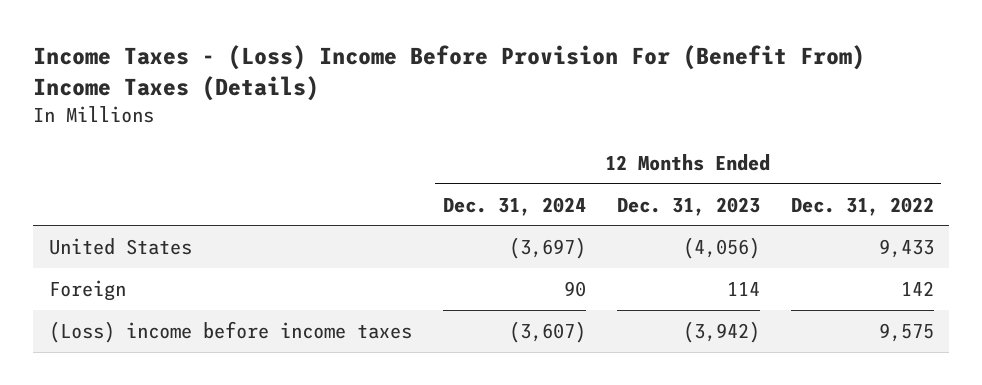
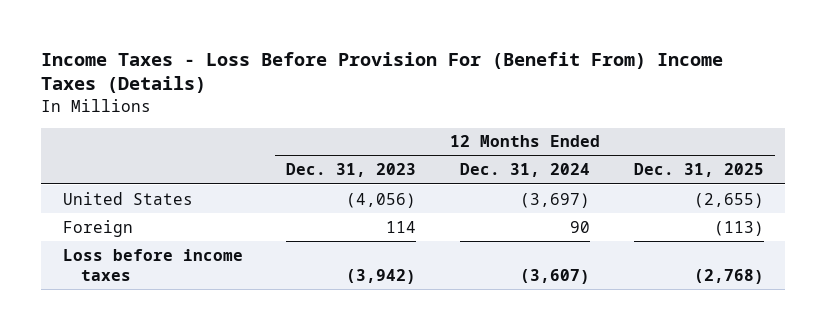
[33,45,866,102] Income Taxes - (Loss) Income Before Provision For (Benefit From) Income Taxes (Details) -> [40,51,723,94] Income Taxes - Loss Before Provision For (Benefit From) Income Taxes (Details)
[790,196,934,216] Dec. 31, 2022 -> none
none -> [633,163,764,178] Dec. 31, 2025
[48,320,412,343] (Loss) income before income taxes -> [62,248,243,281] Loss before income taxes

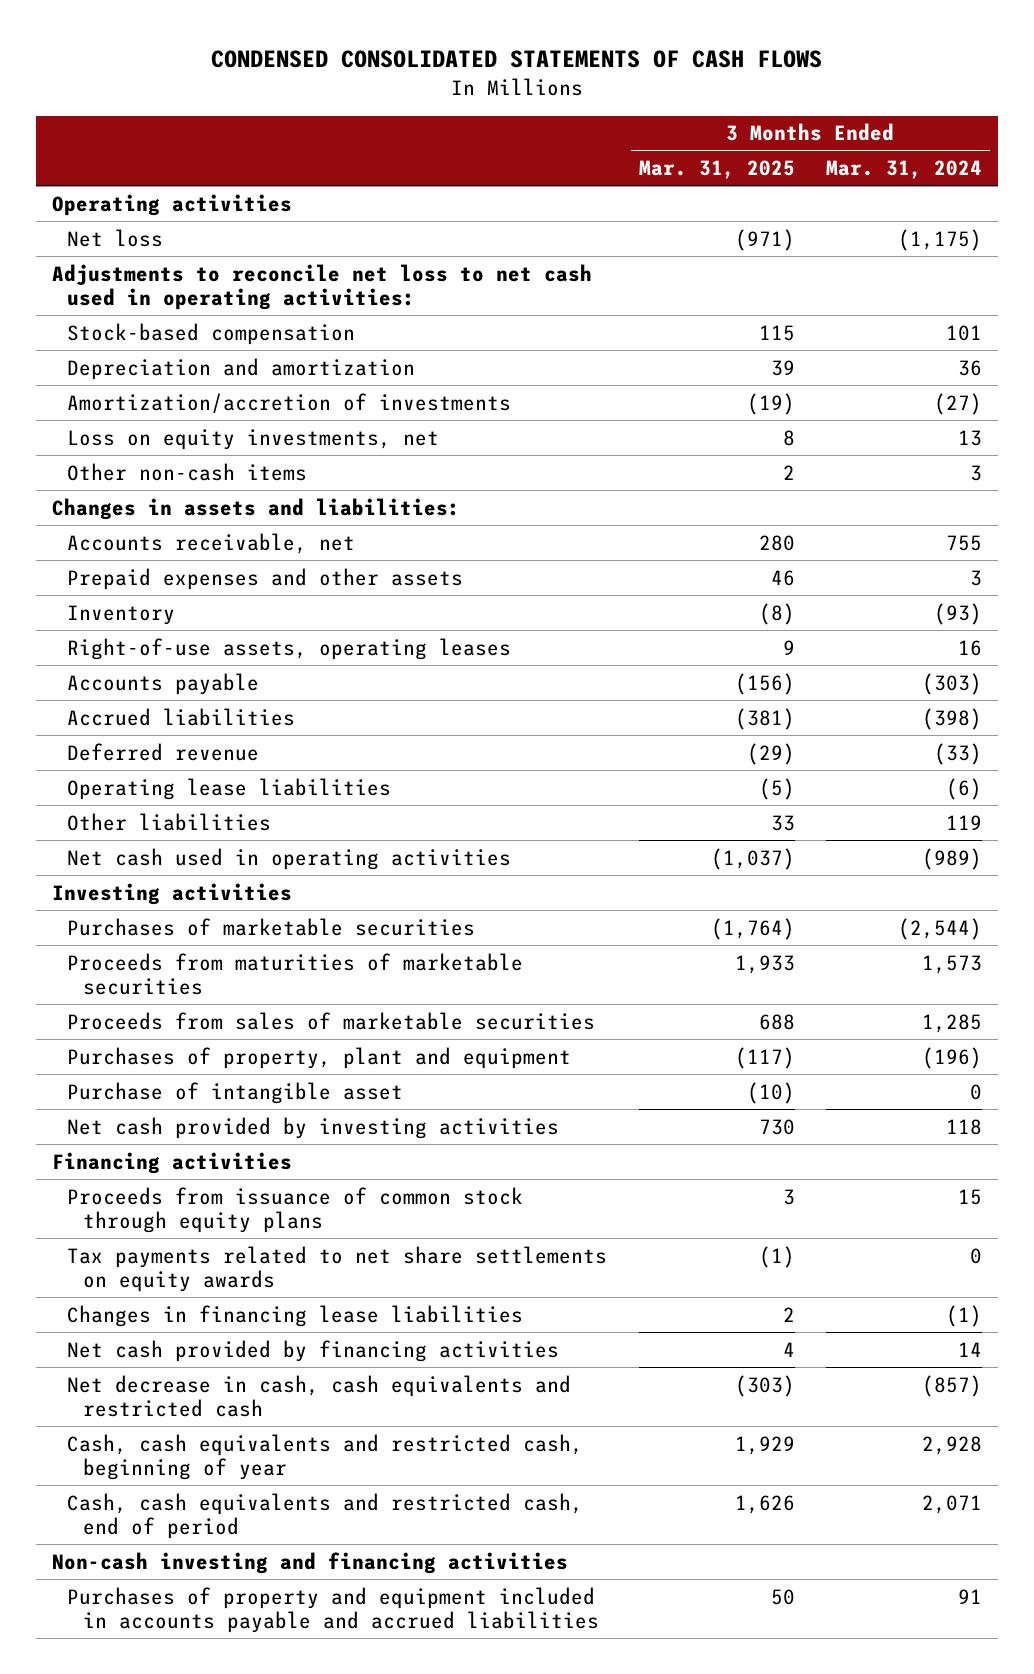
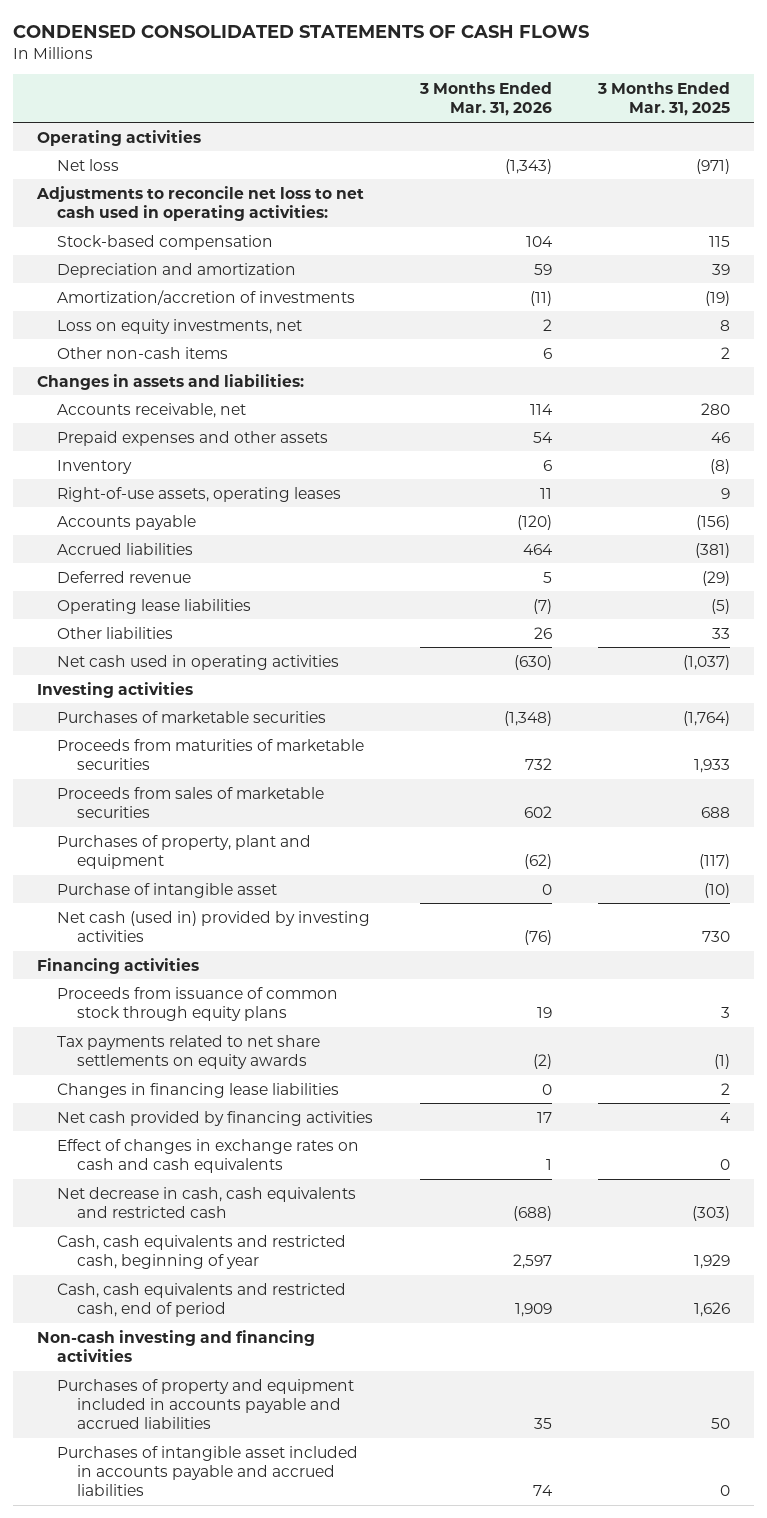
[826,160,983,180] Mar. 31, 2024 -> none
none -> [418,82,552,117] 3 Months Ended Mar. 31, 2026
[67,1116,560,1139] Net cash provided by investing activities -> [56,910,370,942] Net cash (used in) provided by investing activities
none -> [56,1138,359,1173] Effect of changes in exchange rates on cash and cash equivalents
none -> [56,1445,358,1497] Purchases of intangible asset included in accounts payable and accrued liabilities

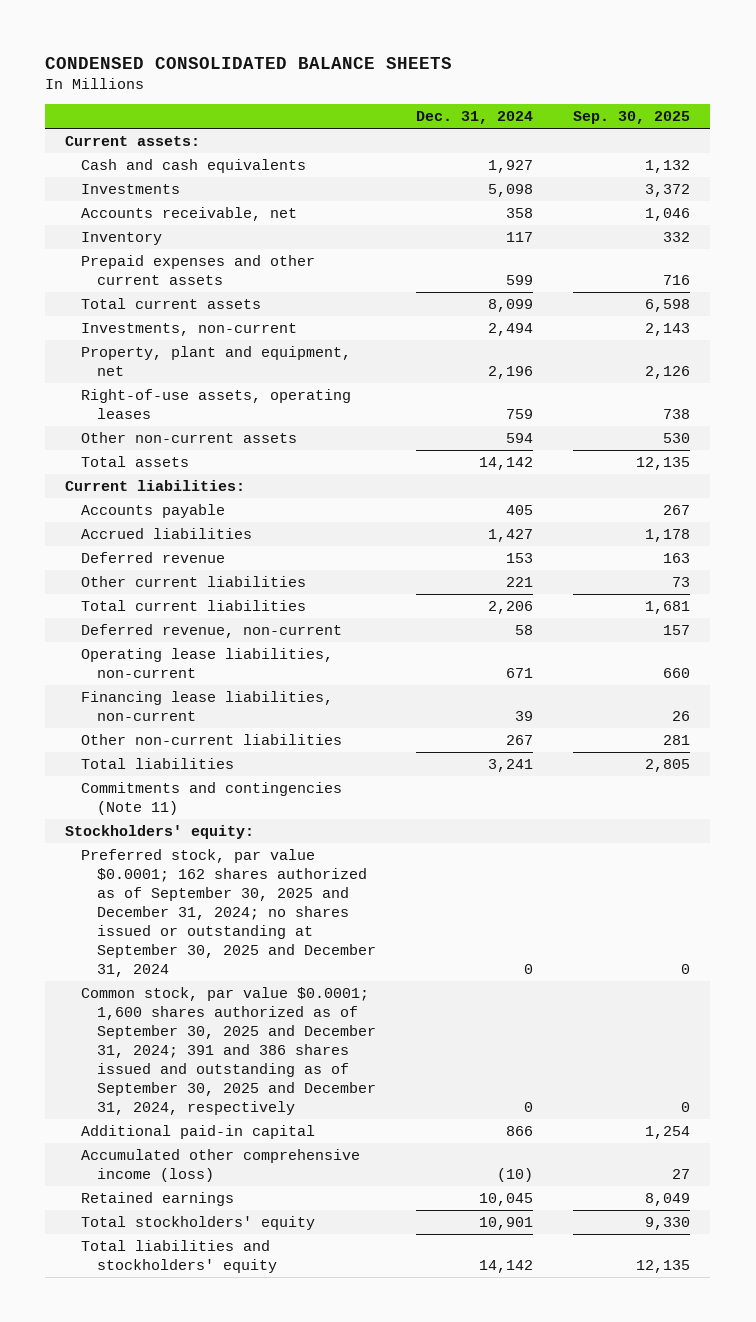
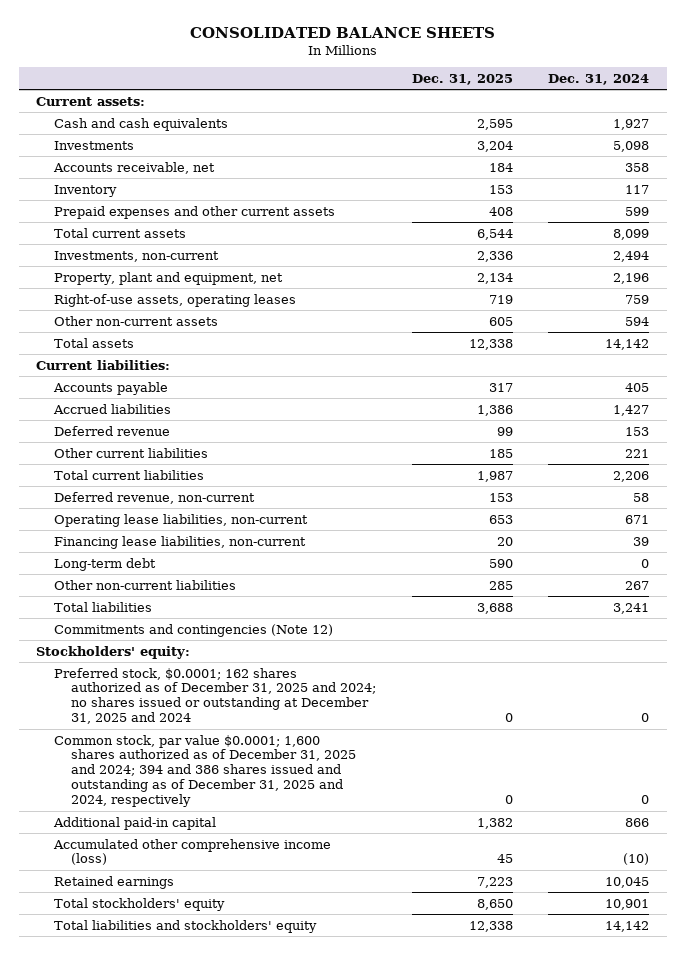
[45,56,453,69] CONDENSED CONSOLIDATED BALANCE SHEETS -> [189,27,495,39] CONSOLIDATED BALANCE SHEETS
[573,111,691,125] Sep. 30, 2025 -> none
none -> [411,73,513,85] Dec. 31, 2025
none -> [53,557,156,571] Long-term debt
[81,781,343,815] Commitments and contingencies (Note 11) -> [53,623,333,637] Commitments and contingencies (Note 12)
[81,848,377,977] Preferred stock, par value $0.0001; 162 shares authorized as of September 30, 2025 and December 31, 2024; no shares issued or outstanding at September 30, 2025 and December 31, 2024 -> [53,667,377,725] Preferred stock, $0.0001; 162 shares authorized as of December 31, 2025 and 2024; no shares issued or outstanding at December 31, 2025 and 2024
[81,986,377,1115] Common stock, par value $0.0001; 1,600 shares authorized as of September 30, 2025 and December 31, 2024; 391 and 386 shares issued and outstanding as of September 30, 2025 and December 31, 2024, respectively -> [53,734,357,808] Common stock, par value $0.0001; 1,600 shares authorized as of December 31, 2025 and 2024; 394 and 386 shares issued and outstanding as of December 31, 2025 and 2024, respectively

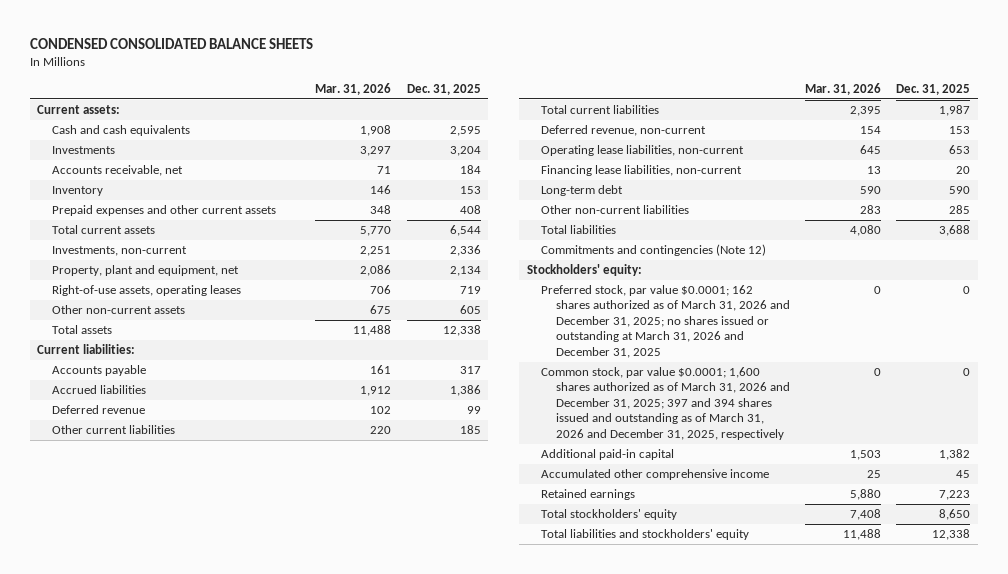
[189,27,495,39] CONSOLIDATED BALANCE SHEETS -> [29,38,313,50] CONDENSED CONSOLIDATED BALANCE SHEETS
[547,73,649,85] Dec. 31, 2024 -> none
none -> [315,82,392,95] Mar. 31, 2026
[53,667,377,725] Preferred stock, $0.0001; 162 shares authorized as of December 31, 2025 and 2024; no shares issued or outstanding at December 31, 2025 and 2024 -> [541,285,790,358] Preferred stock, par value $0.0001; 162 shares authorized as of March 31, 2026 and December 31, 2025; no shares issued or outstanding at March 31, 2026 and December 31, 2025
[53,734,357,808] Common stock, par value $0.0001; 1,600 shares authorized as of December 31, 2025 and 2024; 394 and 386 shares issued and outstanding as of December 31, 2025 and 2024, respectively -> [541,367,790,440] Common stock, par value $0.0001; 1,600 shares authorized as of March 31, 2026 and December 31, 2025; 397 and 394 shares issued and outstanding as of March 31, 2026 and December 31, 2025, respectively
[52,838,331,866] Accumulated other comprehensive income (loss) -> [541,469,770,481] Accumulated other comprehensive income

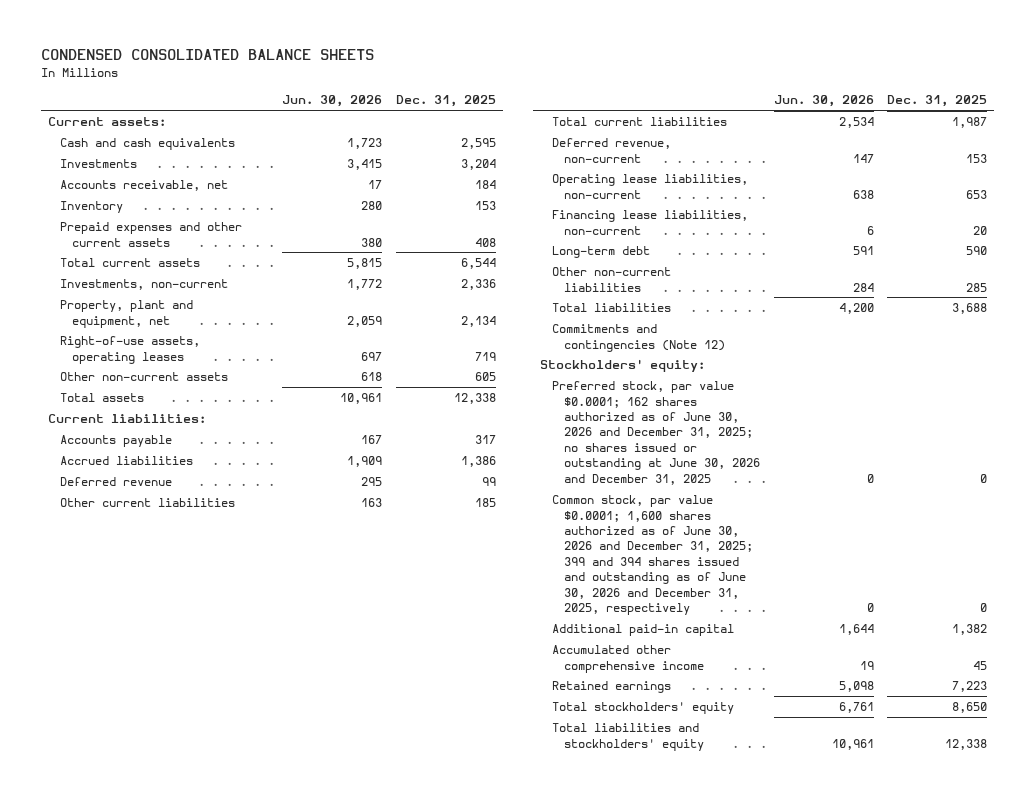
[315,82,392,95] Mar. 31, 2026 -> none
none -> [281,95,382,108] Jun. 30, 2026
[541,285,790,358] Preferred stock, par value $0.0001; 162 shares authorized as of March 31, 2026 and December 31, 2025; no shares issued or outstanding at March 31, 2026 and December 31, 2025 -> [551,381,760,485] Preferred stock, par value $0.0001; 162 shares authorized as of June 30, 2026 and December 31, 2025; no shares issued or outstanding at June 30, 2026 and December 31, 2025
[541,367,790,440] Common stock, par value $0.0001; 1,600 shares authorized as of March 31, 2026 and December 31, 2025; 397 and 394 shares issued and outstanding as of March 31, 2026 and December 31, 2025, respectively -> [551,495,753,616] Common stock, par value $0.0001; 1,600 shares authorized as of June 30, 2026 and December 31, 2025; 399 and 394 shares issued and outstanding as of June 30, 2026 and December 31, 2025, respectively

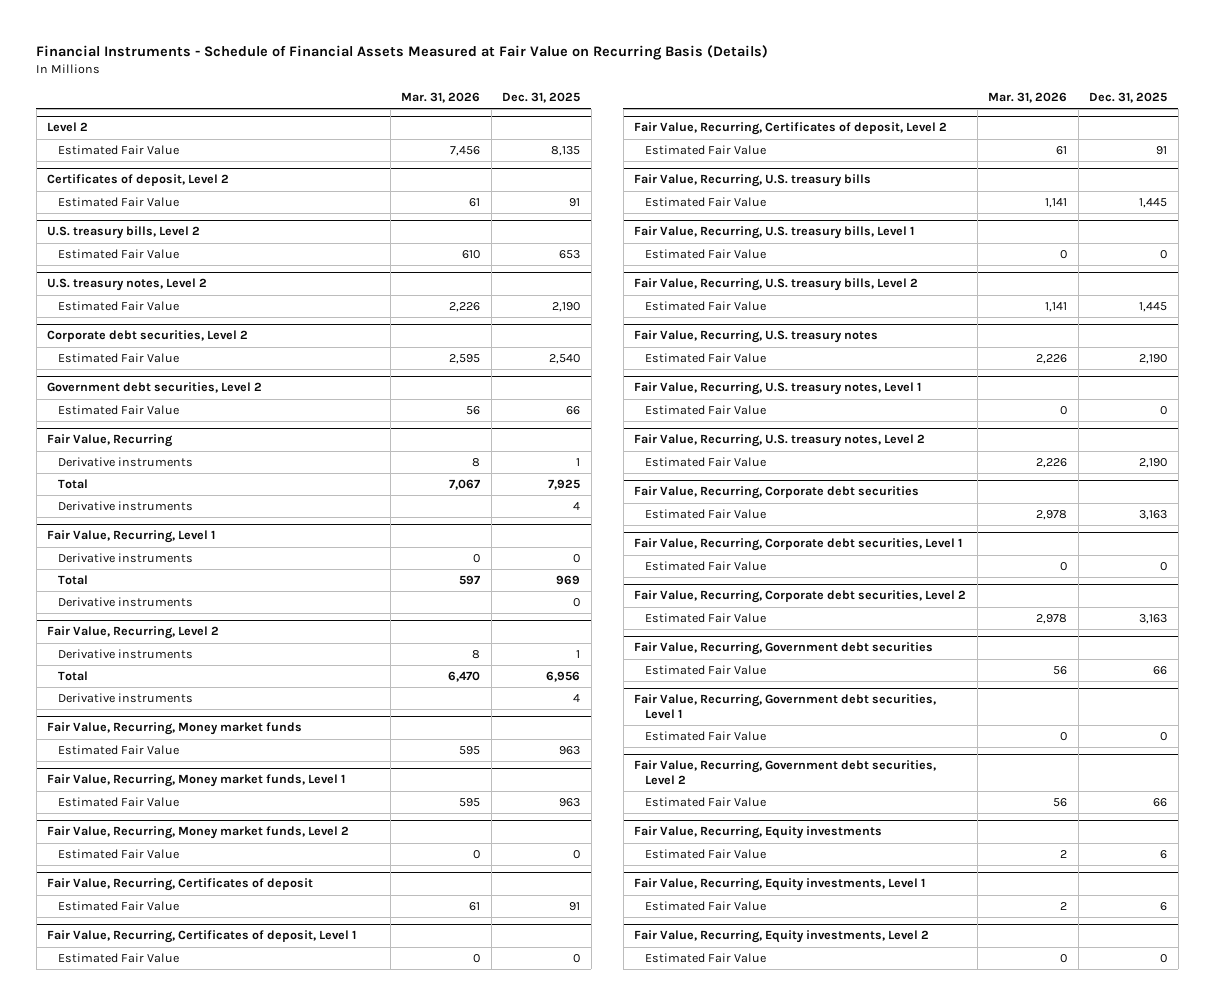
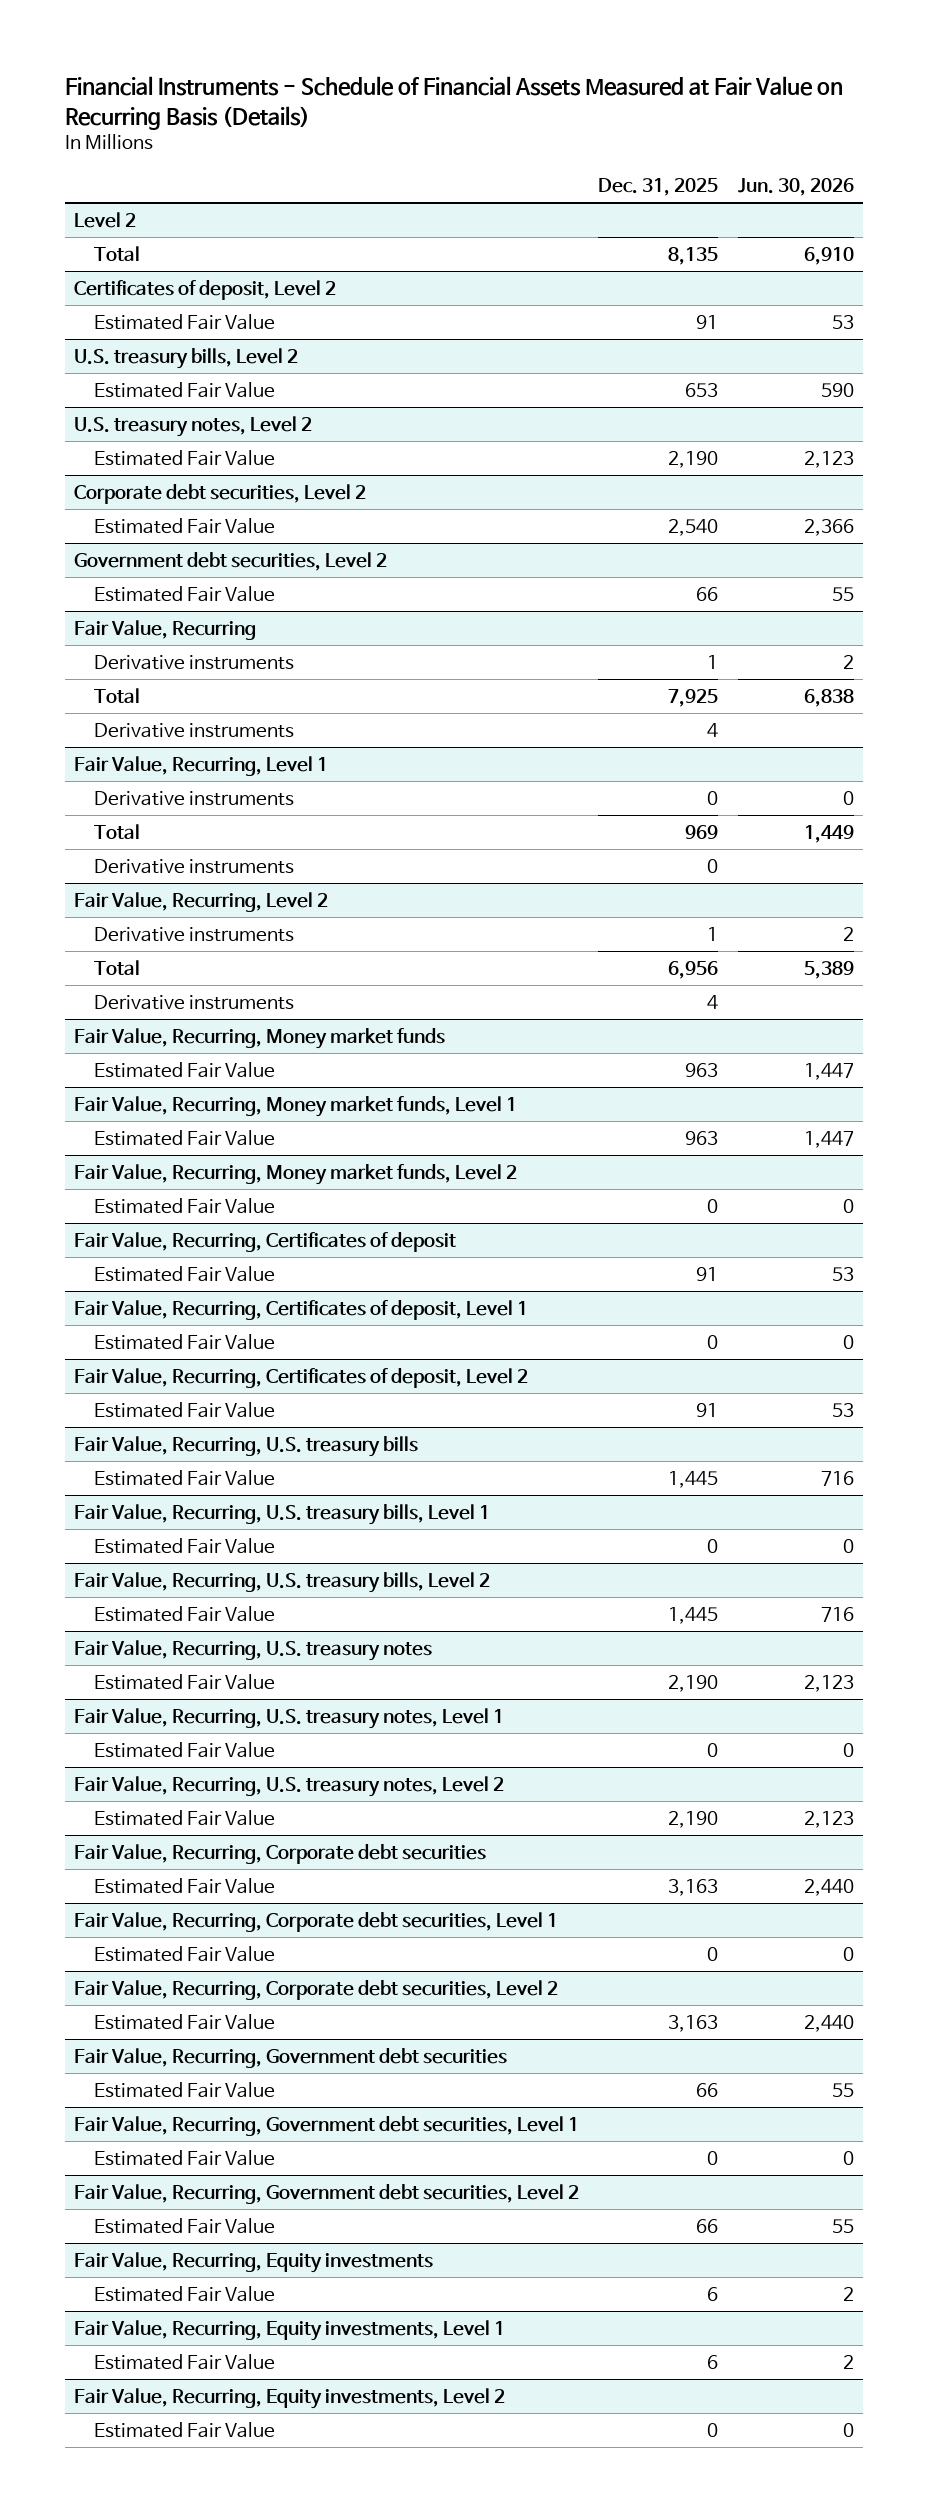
[401,92,481,104] Mar. 31, 2026 -> none
none -> [737,178,854,197] Jun. 30, 2026
[57,145,179,156] Estimated Fair Value -> [93,246,140,262] Total

